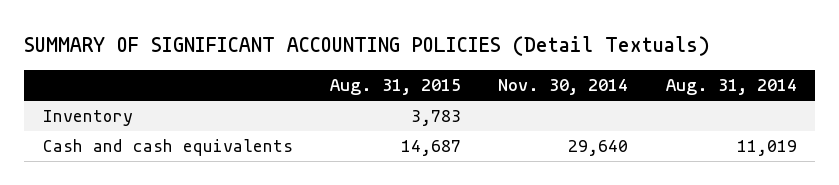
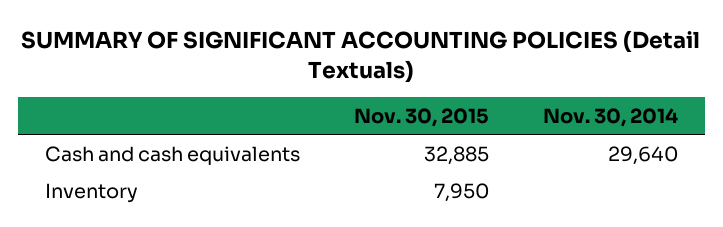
[329,79,461,96] Aug. 31, 2015 -> none
[665,79,797,96] Aug. 31, 2014 -> none
none -> [353,107,489,127] Nov. 30, 2015
[42,110,133,127] Inventory -> [44,182,138,203] Inventory

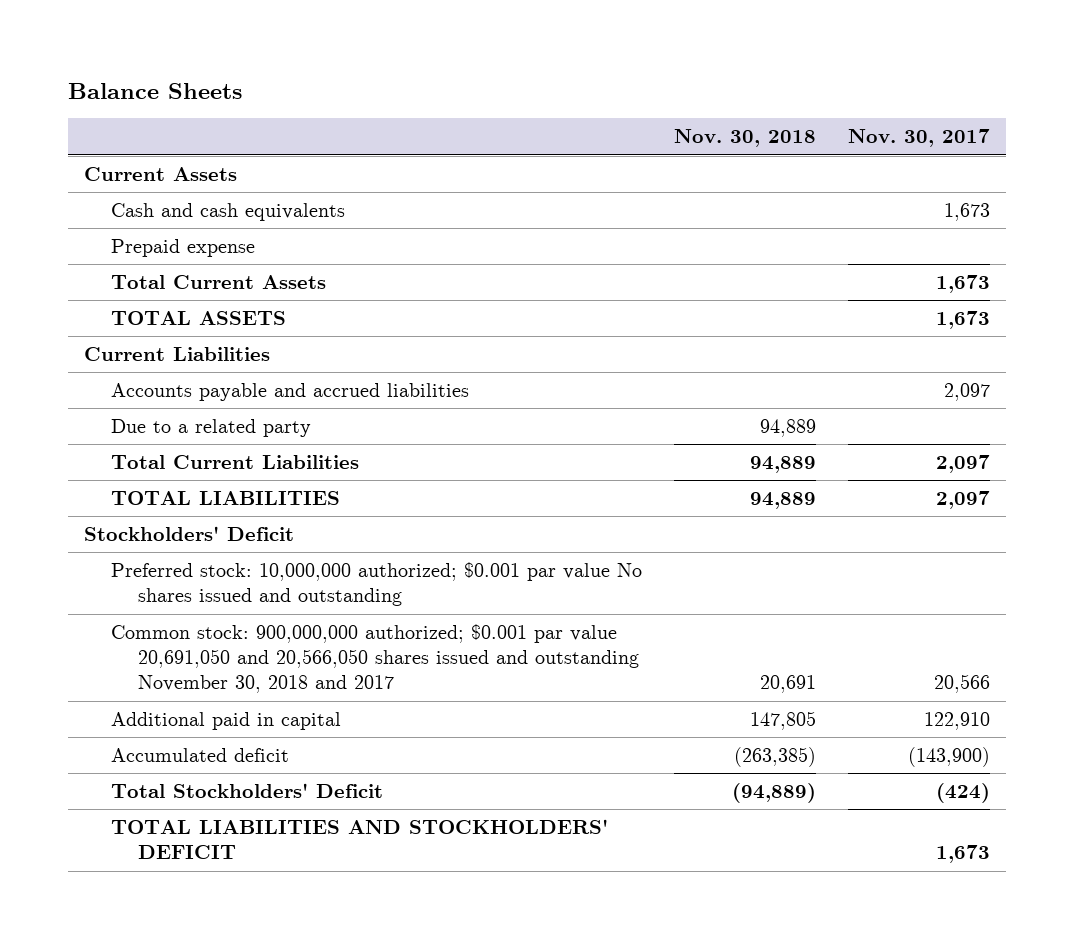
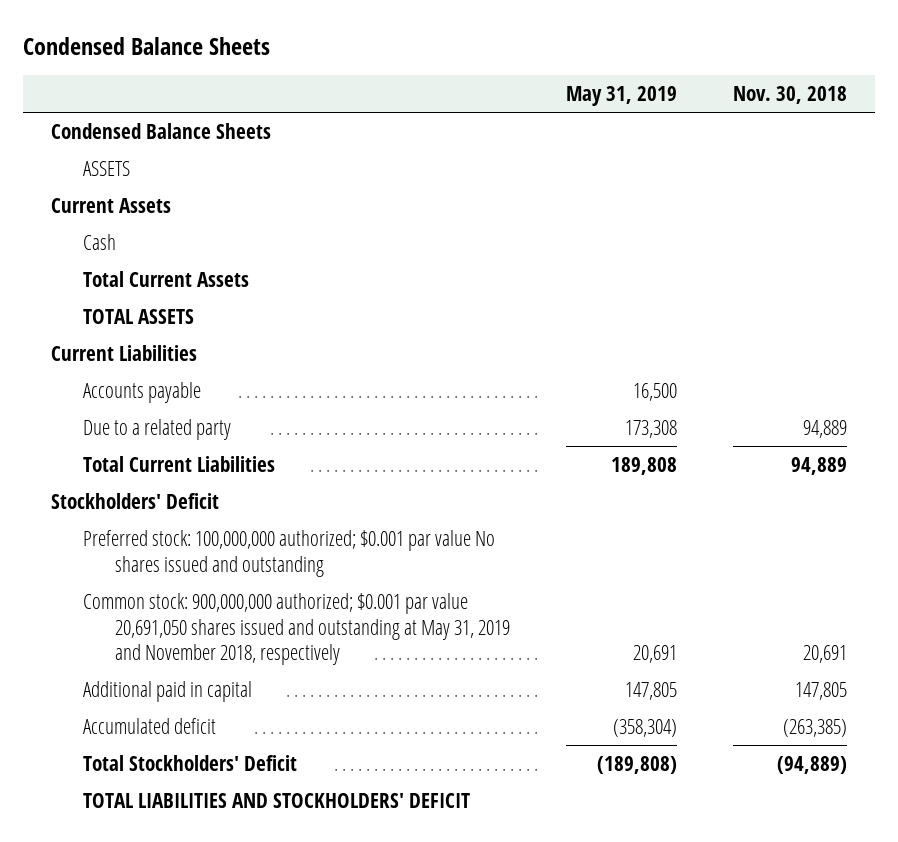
[68,82,243,99] Balance Sheets -> [22,36,270,55] Condensed Balance Sheets
[848,129,991,148] Nov. 30, 2017 -> none
none -> [565,86,677,107] May 31, 2019
none -> [50,122,271,139] Condensed Balance Sheets
none -> [82,160,130,176] ASSETS
[111,202,346,221] Cash and cash equivalents -> none
[111,238,256,257] Prepaid expense -> none
none -> [82,233,116,250] Cash
[111,382,470,401] Accounts payable and accrued liabilities -> none
none -> [82,381,201,403] Accounts payable
[111,490,341,505] TOTAL LIABILITIES -> none
[111,561,643,607] Preferred stock: 10,000,000 authorized; $0.001 par value No shares issued and outstanding -> [82,529,495,577] Preferred stock: 100,000,000 authorized; $0.001 par value No shares issued and outstanding
[111,623,640,694] Common stock: 900,000,000 authorized; $0.001 par value 20,691,050 and 20,566,050 shares issued and outstanding November 30, 2018 and 2017 -> [82,592,510,666] Common stock: 900,000,000 authorized; $0.001 par value 20,691,050 shares issued and outstanding at May 31, 2019 and November 2018, respectively

